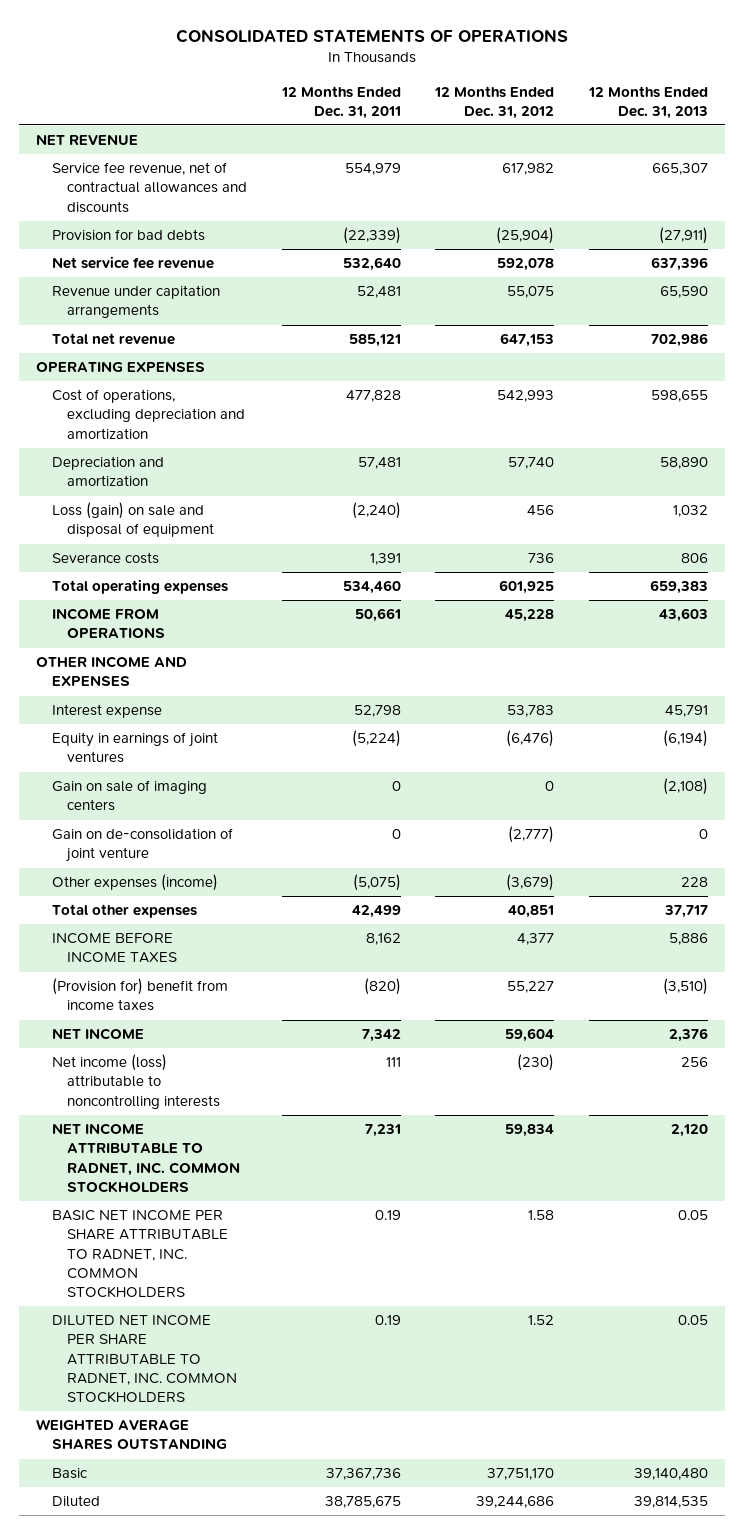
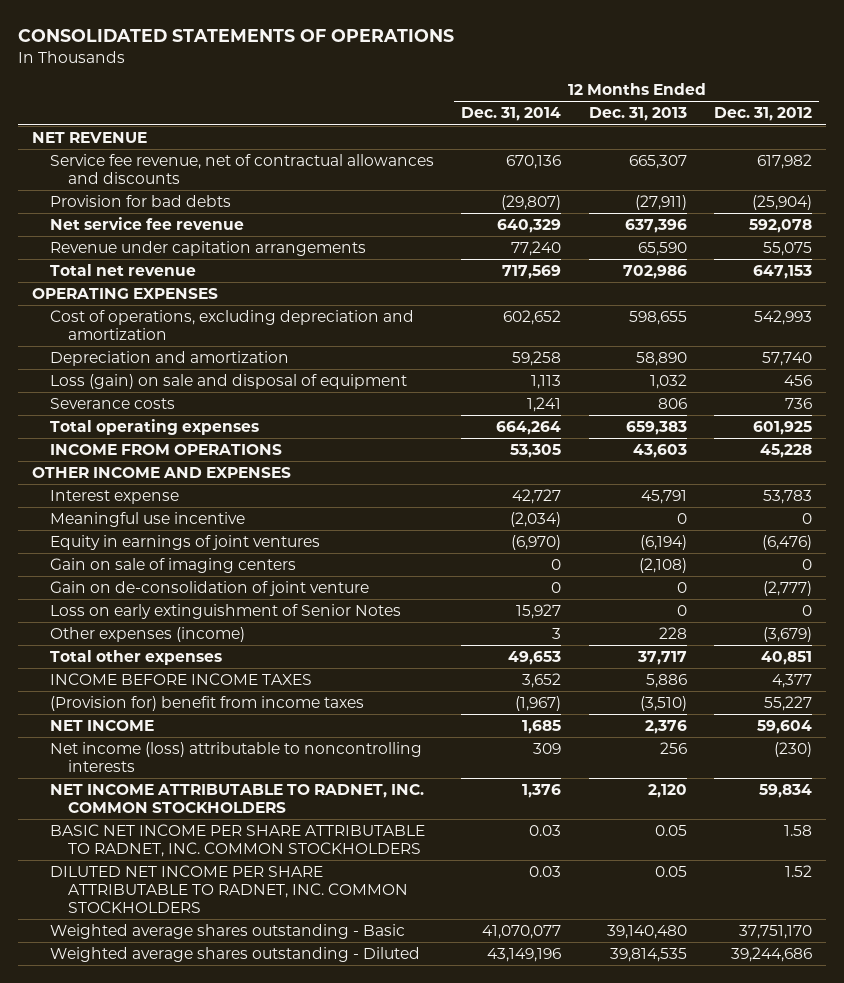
[280,85,401,119] 12 Months Ended Dec. 31, 2011 -> none
none -> [461,107,562,122] Dec. 31, 2014
none -> [49,512,245,528] Meaningful use incentive
none -> [49,604,401,620] Loss on early extinguishment of Senior Notes
[36,1419,227,1450] WEIGHTED AVERAGE SHARES OUTSTANDING -> none
[51,1468,88,1480] Basic -> [49,924,405,940] Weighted average shares outstanding - Basic
[51,1495,100,1508] Diluted -> [49,947,420,963] Weighted average shares outstanding - Diluted

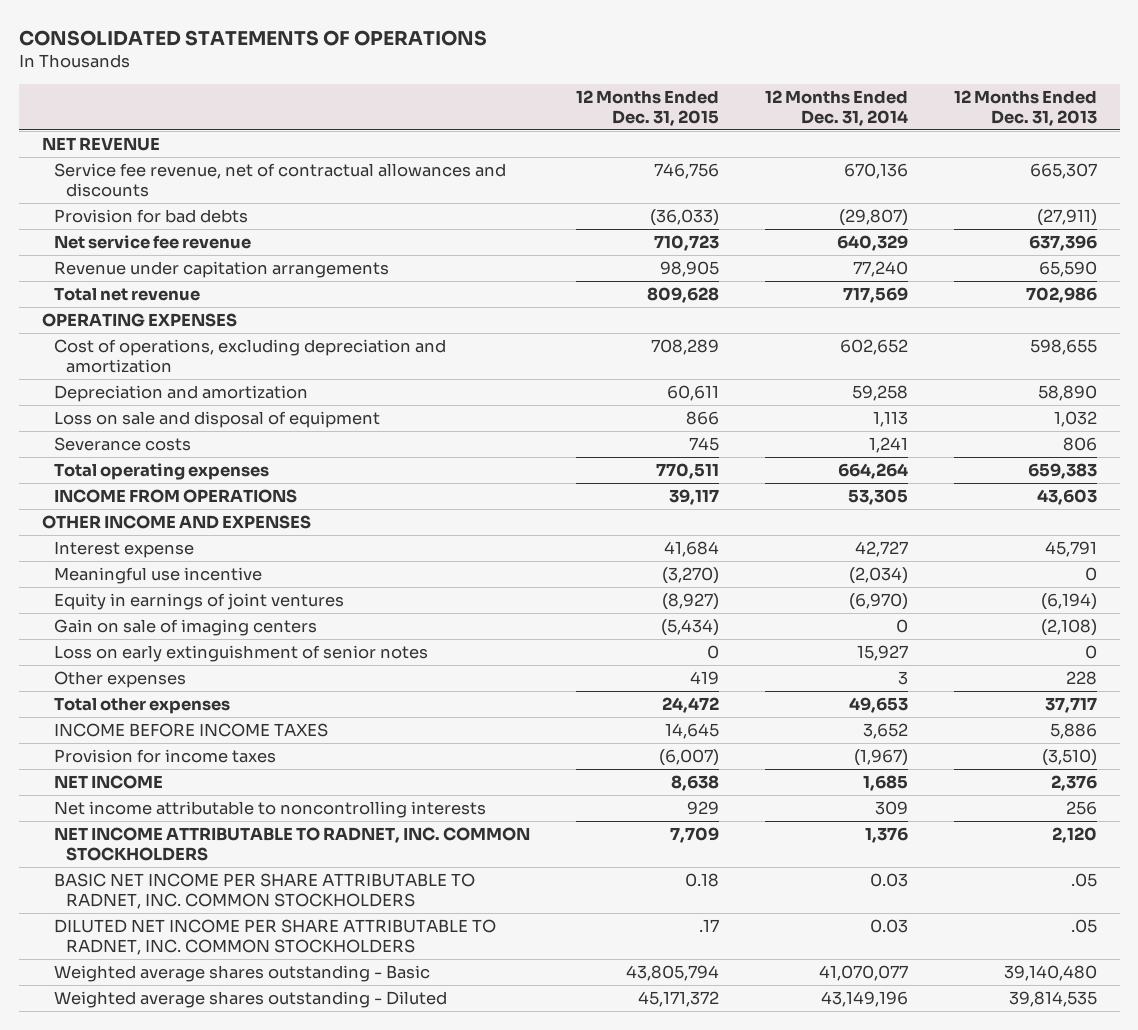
[714,107,813,122] Dec. 31, 2012 -> none
none -> [575,89,719,126] 12 Months Ended Dec. 31, 2015
[49,374,407,390] Loss (gain) on sale and disposal of equipment -> [54,410,381,428] Loss on sale and disposal of equipment
[49,581,369,597] Gain on de-consolidation of joint venture -> none
[49,604,401,620] Loss on early extinguishment of Senior Notes -> [54,644,429,662] Loss on early extinguishment of senior notes
[49,627,245,643] Other expenses (income) -> [54,670,187,688] Other expenses
[49,696,364,712] (Provision for) benefit from income taxes -> [54,748,277,763] Provision for income taxes
[49,742,422,773] Net income (loss) attributable to noncontrolling interests -> [54,800,487,818] Net income attributable to noncontrolling interests
[654,825,687,837] 0.05 -> [1070,872,1097,887] .05
[654,866,687,878] 0.05 -> [1070,918,1097,933] .05

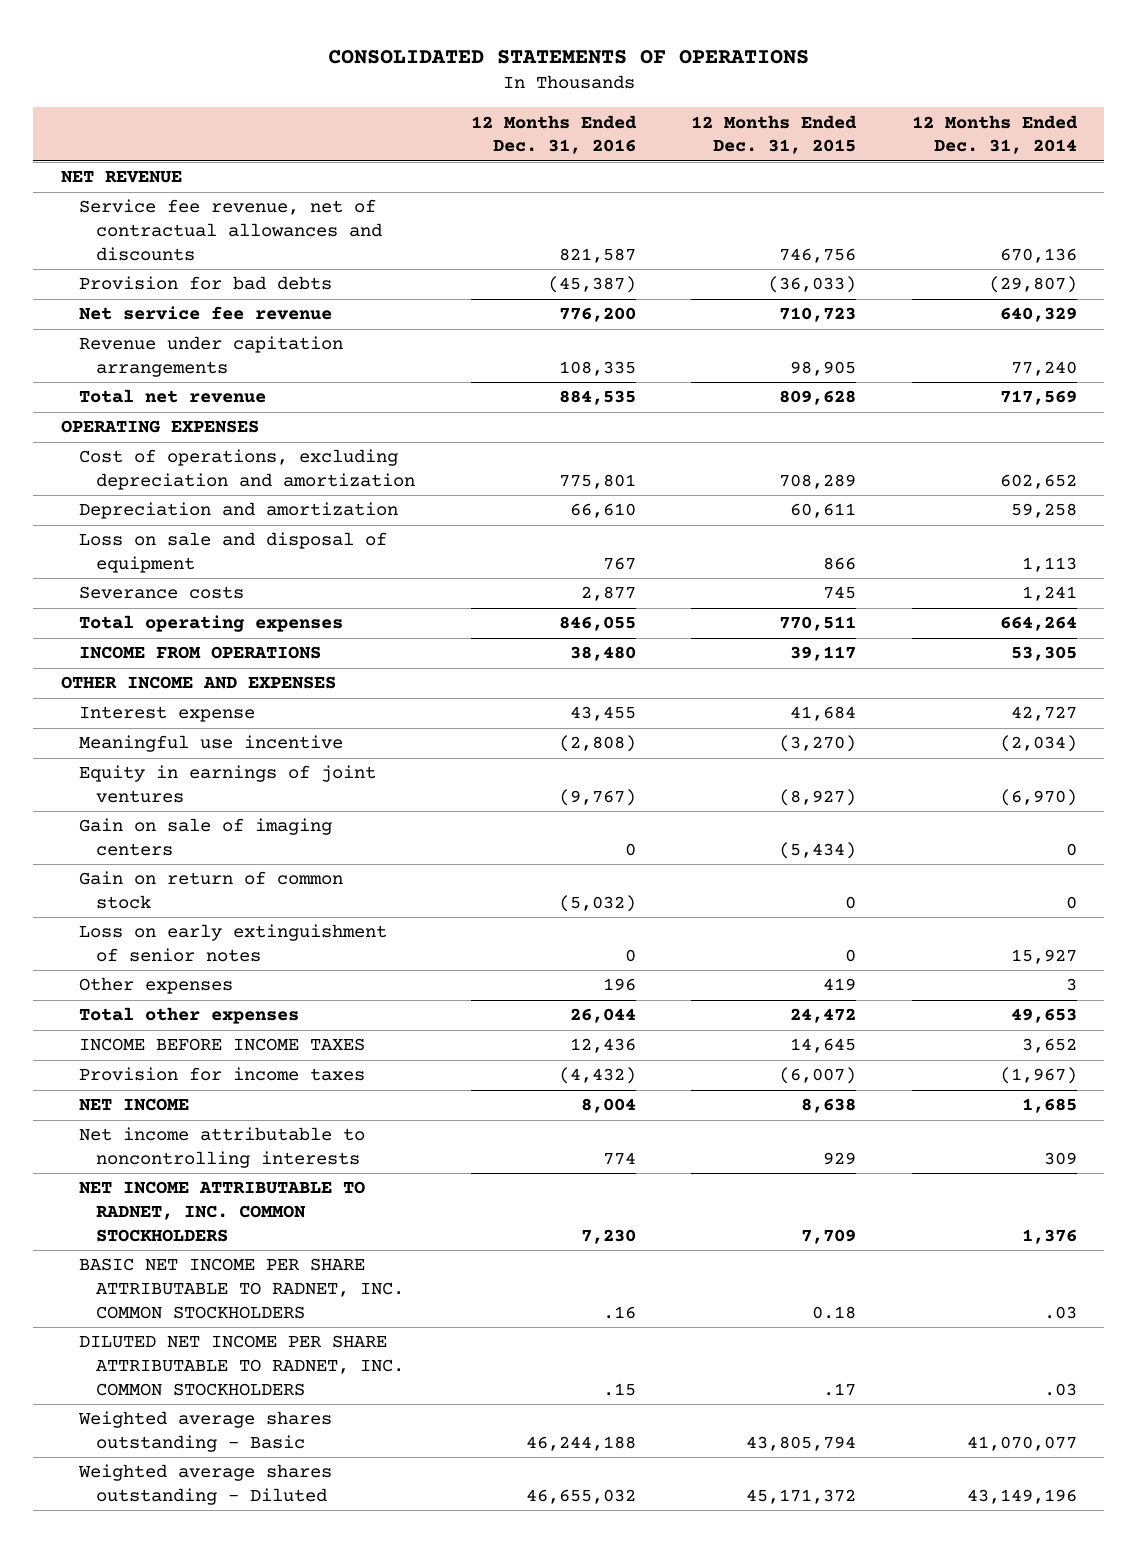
[953,89,1097,126] 12 Months Ended Dec. 31, 2013 -> none
none -> [470,114,637,155] 12 Months Ended Dec. 31, 2016
none -> [78,871,343,909] Gain on return of common stock
[869,872,908,887] 0.03 -> [1043,1305,1077,1319] .03
[869,918,908,933] 0.03 -> [1043,1382,1077,1396] .03

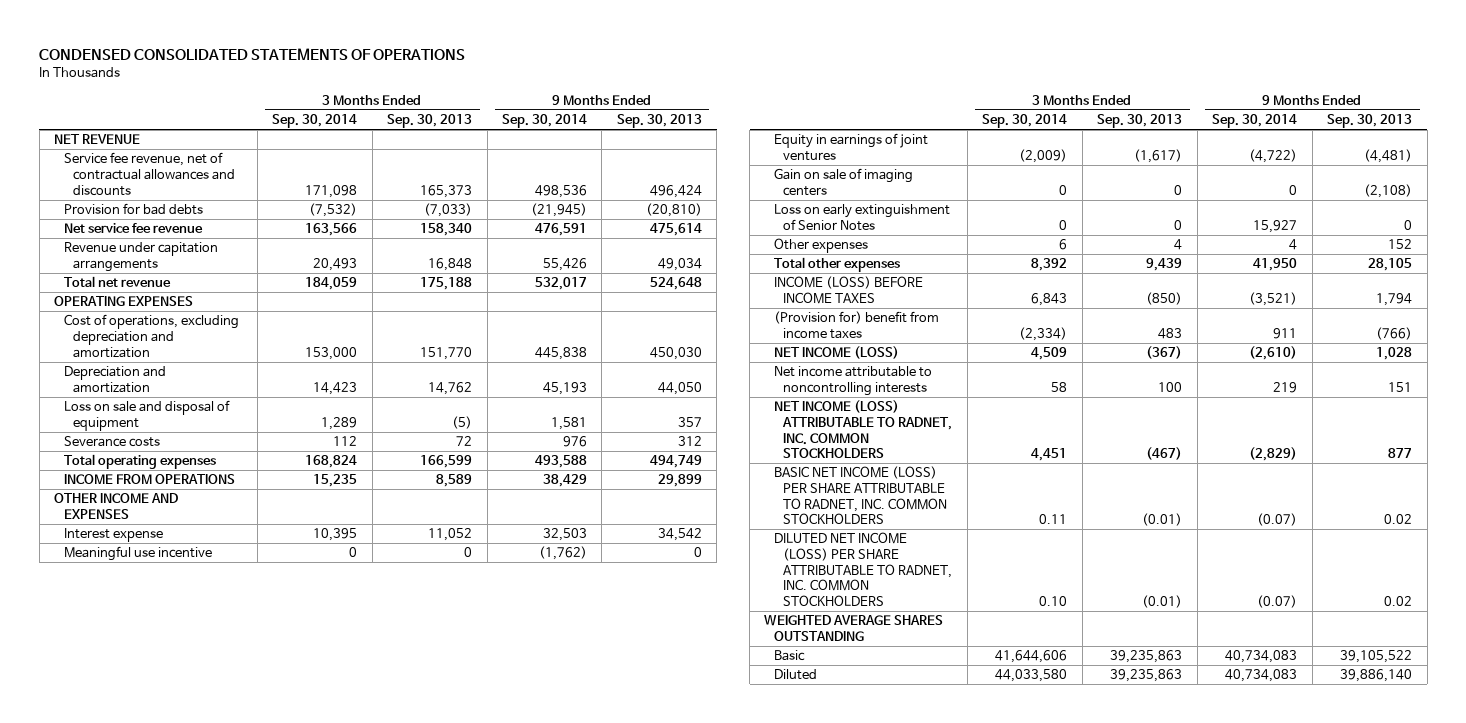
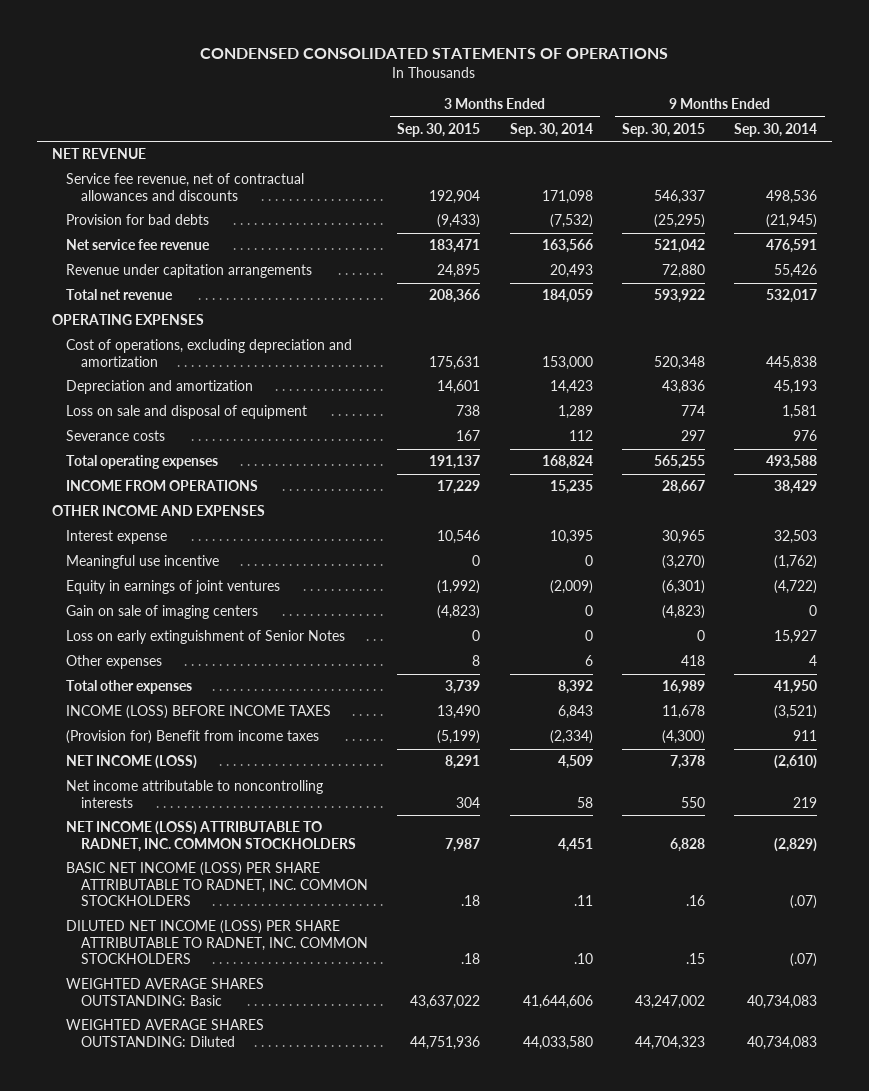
[387,114,473,129] Sep. 30, 2013 -> none
[616,114,702,129] Sep. 30, 2013 -> none
none -> [397,122,481,137] Sep. 30, 2015
none -> [621,122,705,137] Sep. 30, 2015
[773,311,939,340] (Provision for) benefit from income taxes -> [66,730,320,745] (Provision for) Benefit from income taxes
[764,615,944,642] WEIGHTED AVERAGE SHARES OUTSTANDING -> none
[1039,514,1068,525] 0.11 -> [573,895,593,907] .11
[1257,513,1298,527] (0.07) -> [790,895,818,910] (.07)
[1039,595,1068,606] 0.10 -> [573,953,593,965] .10
[1257,594,1298,608] (0.07) -> [790,953,818,968] (.07)
[773,650,805,662] Basic -> [66,978,265,1006] WEIGHTED AVERAGE SHARES OUTSTANDING: Basic
[773,669,817,681] Diluted -> [66,1019,265,1047] WEIGHTED AVERAGE SHARES OUTSTANDING: Diluted

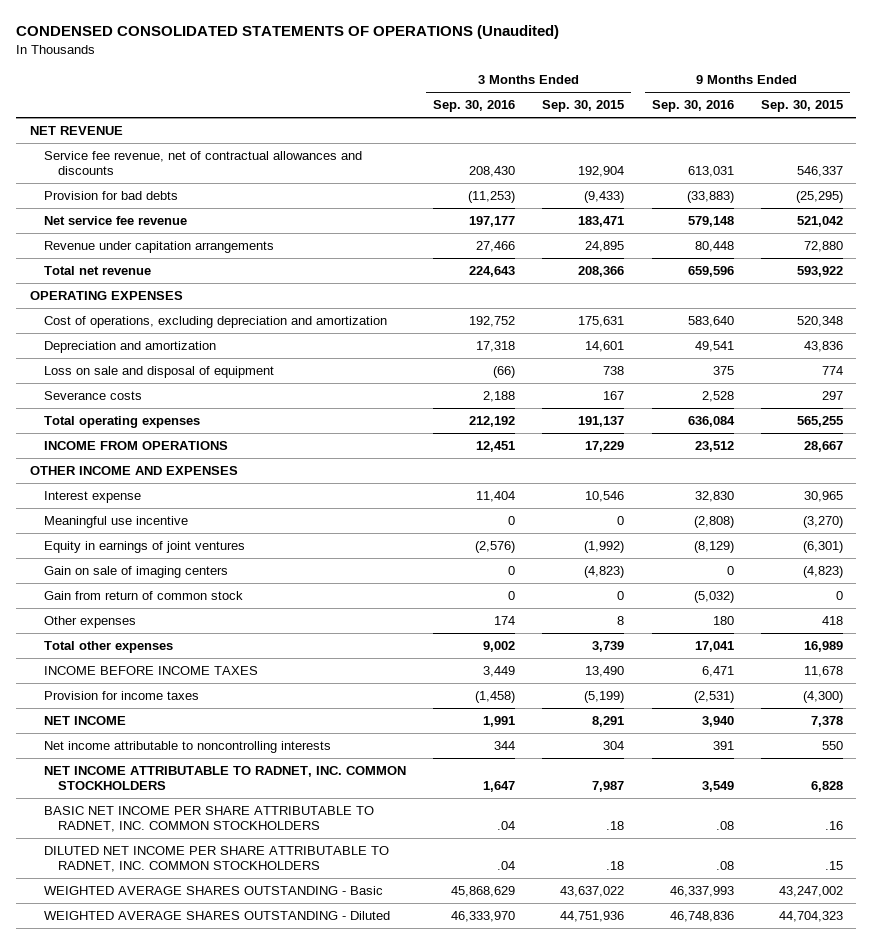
[200,47,669,59] CONDENSED CONSOLIDATED STATEMENTS OF OPERATIONS -> [16,25,560,40] CONDENSED CONSOLIDATED STATEMENTS OF OPERATIONS (Unaudited)
[509,122,593,137] Sep. 30, 2014 -> none
[734,122,818,137] Sep. 30, 2014 -> none
none -> [433,100,516,113] Sep. 30, 2016
none -> [651,100,734,113] Sep. 30, 2016
[66,630,346,645] Loss on early extinguishment of Senior Notes -> none
none -> [44,590,244,600] Gain from return of common stock
[66,705,332,720] INCOME (LOSS) BEFORE INCOME TAXES -> [44,665,259,675] INCOME BEFORE INCOME TAXES
[66,730,320,745] (Provision for) Benefit from income taxes -> [44,690,200,700] Provision for income taxes
[66,755,198,770] NET INCOME (LOSS) -> [44,715,127,725] NET INCOME
[66,821,357,852] NET INCOME (LOSS) ATTRIBUTABLE TO RADNET, INC. COMMON STOCKHOLDERS -> [44,765,407,791] NET INCOME ATTRIBUTABLE TO RADNET, INC. COMMON STOCKHOLDERS
[66,862,369,907] BASIC NET INCOME (LOSS) PER SHARE ATTRIBUTABLE TO RADNET, INC. COMMON STOCKHOLDERS -> [44,805,375,833] BASIC NET INCOME PER SHARE ATTRIBUTABLE TO RADNET, INC. COMMON STOCKHOLDERS
[66,920,369,965] DILUTED NET INCOME (LOSS) PER SHARE ATTRIBUTABLE TO RADNET, INC. COMMON STOCKHOLDERS -> [44,845,390,873] DILUTED NET INCOME PER SHARE ATTRIBUTABLE TO RADNET, INC. COMMON STOCKHOLDERS
[66,978,265,1006] WEIGHTED AVERAGE SHARES OUTSTANDING: Basic -> [44,885,384,895] WEIGHTED AVERAGE SHARES OUTSTANDING - Basic
[66,1019,265,1047] WEIGHTED AVERAGE SHARES OUTSTANDING: Diluted -> [44,910,391,920] WEIGHTED AVERAGE SHARES OUTSTANDING - Diluted

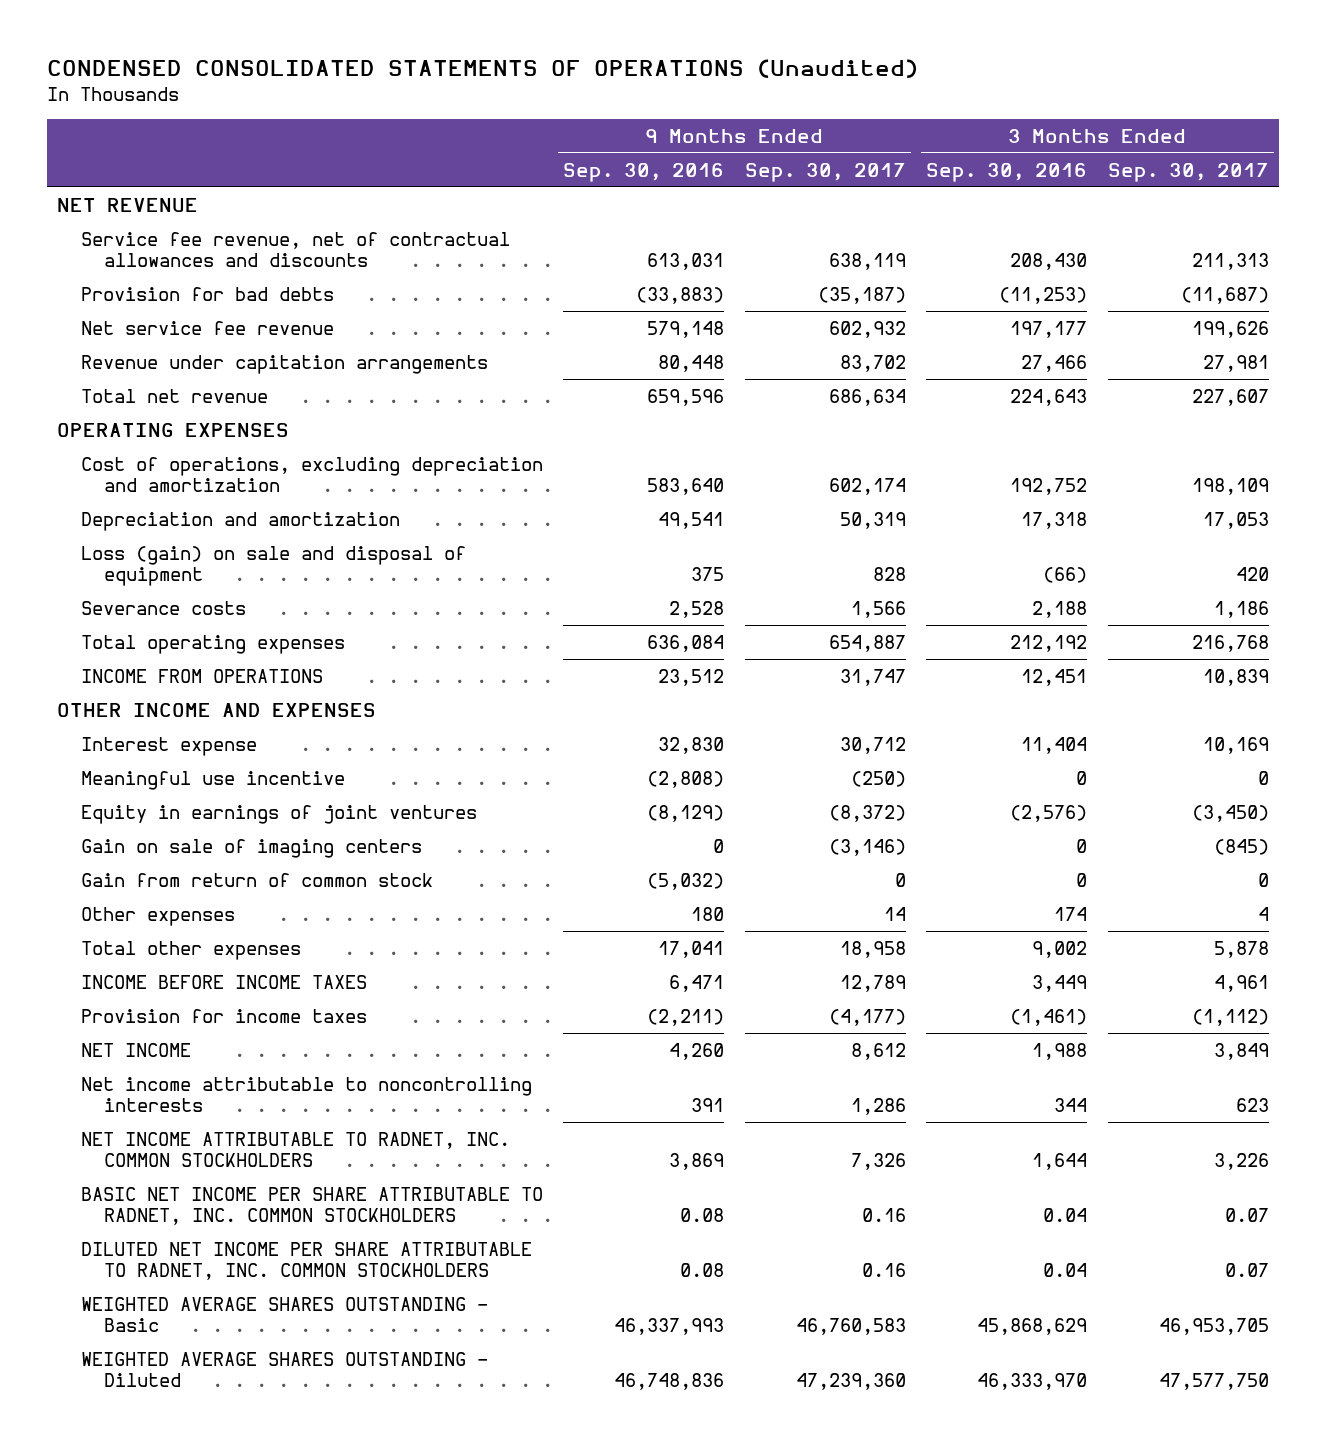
[542,100,625,113] Sep. 30, 2015 -> none
[760,100,843,113] Sep. 30, 2015 -> none
none -> [744,162,906,182] Sep. 30, 2017
none -> [1107,162,1269,182] Sep. 30, 2017
[44,365,275,378] Loss on sale and disposal of equipment -> [80,545,466,587] Loss (gain) on sale and disposal of equipment
[475,690,516,703] (1,458) -> [1010,1008,1088,1026] (1,461)
[693,690,734,703] (2,531) -> [647,1008,725,1026] (2,211)
[483,715,516,727] 1,991 -> [1032,1042,1088,1060] 1,988
[701,715,734,727] 3,940 -> [669,1042,725,1060] 4,260
[483,781,516,793] 1,647 -> [1032,1153,1088,1171] 1,644
[701,781,734,793] 3,549 -> [669,1153,725,1171] 3,869
[497,821,516,831] .04 -> [1043,1208,1088,1223] 0.04
[715,821,734,831] .08 -> [680,1208,725,1223] 0.08
[497,861,516,871] .04 -> [1043,1263,1088,1278] 0.04
[715,861,734,871] .08 -> [680,1263,725,1278] 0.08

